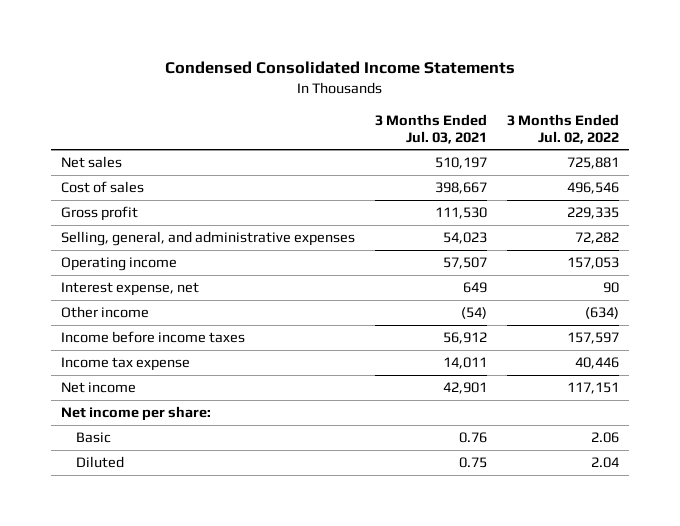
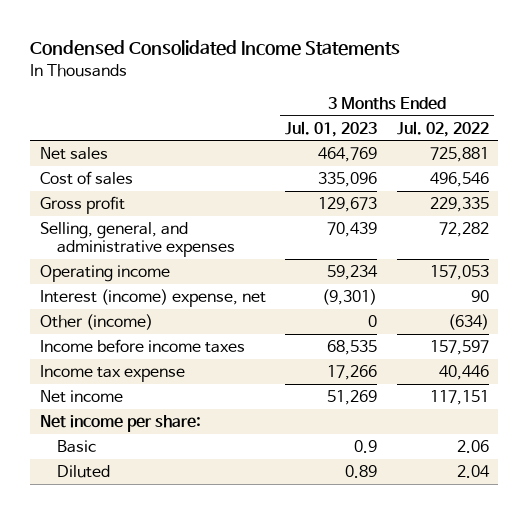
[375,113,488,144] 3 Months Ended Jul. 03, 2021 -> none
none -> [285,120,378,137] Jul. 01, 2023
[60,282,199,297] Interest expense, net -> [39,288,266,307] Interest (income) expense, net
[60,306,149,319] Other income -> [39,313,153,330] Other (income)

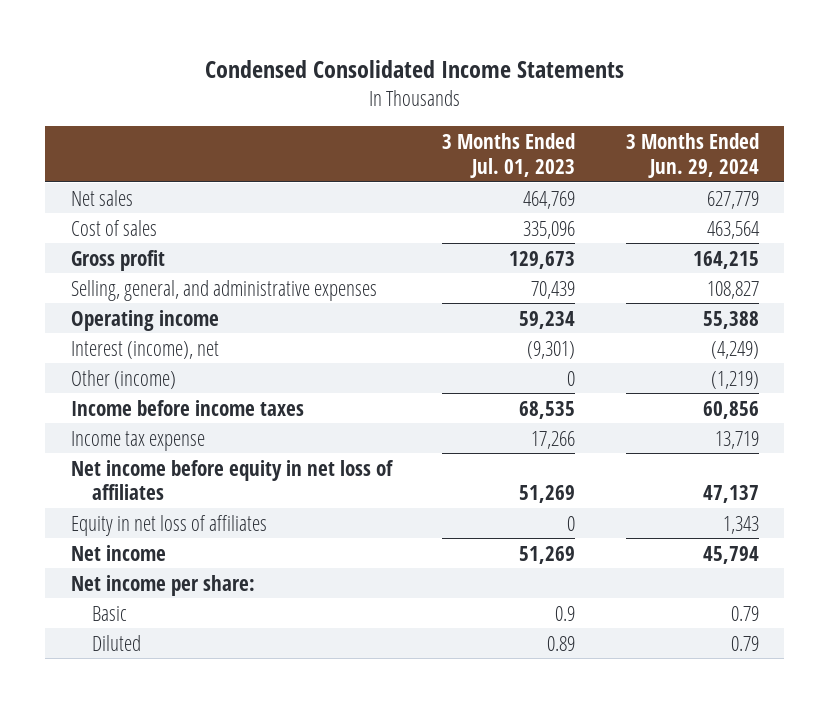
[396,120,489,137] Jul. 02, 2022 -> none
none -> [625,132,759,178] 3 Months Ended Jun. 29, 2024
[39,288,266,307] Interest (income) expense, net -> [70,340,219,359] Interest (income), net
none -> [70,459,394,501] Net income before equity in net loss of affiliates
none -> [70,514,267,536] Equity in net loss of affiliates

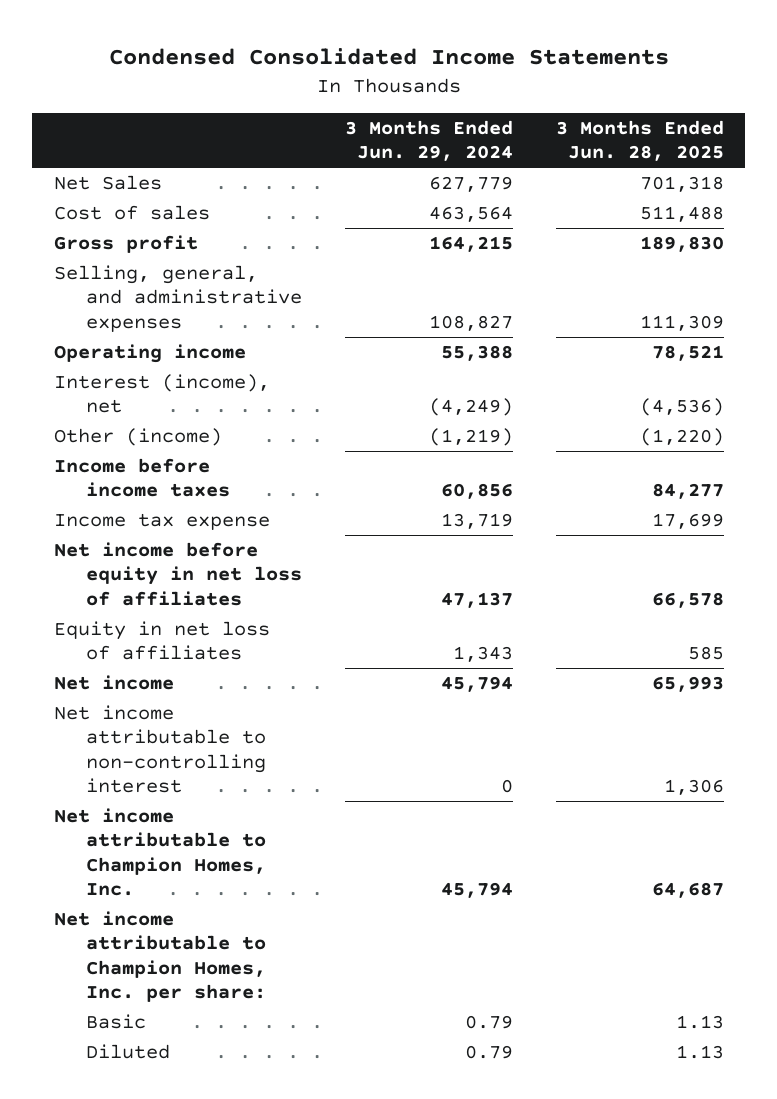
[442,132,576,178] 3 Months Ended Jul. 01, 2023 -> none
none -> [555,119,724,162] 3 Months Ended Jun. 28, 2025
[70,189,133,206] Net sales -> [53,175,162,191] Net Sales
none -> [53,705,266,794] Net income attributable to non-controlling interest
none -> [53,808,266,897] Net income attributable to Champion Homes, Inc.
[70,574,255,596] Net income per share: -> [53,911,266,1003] Net income attributable to Champion Homes, Inc. per share:

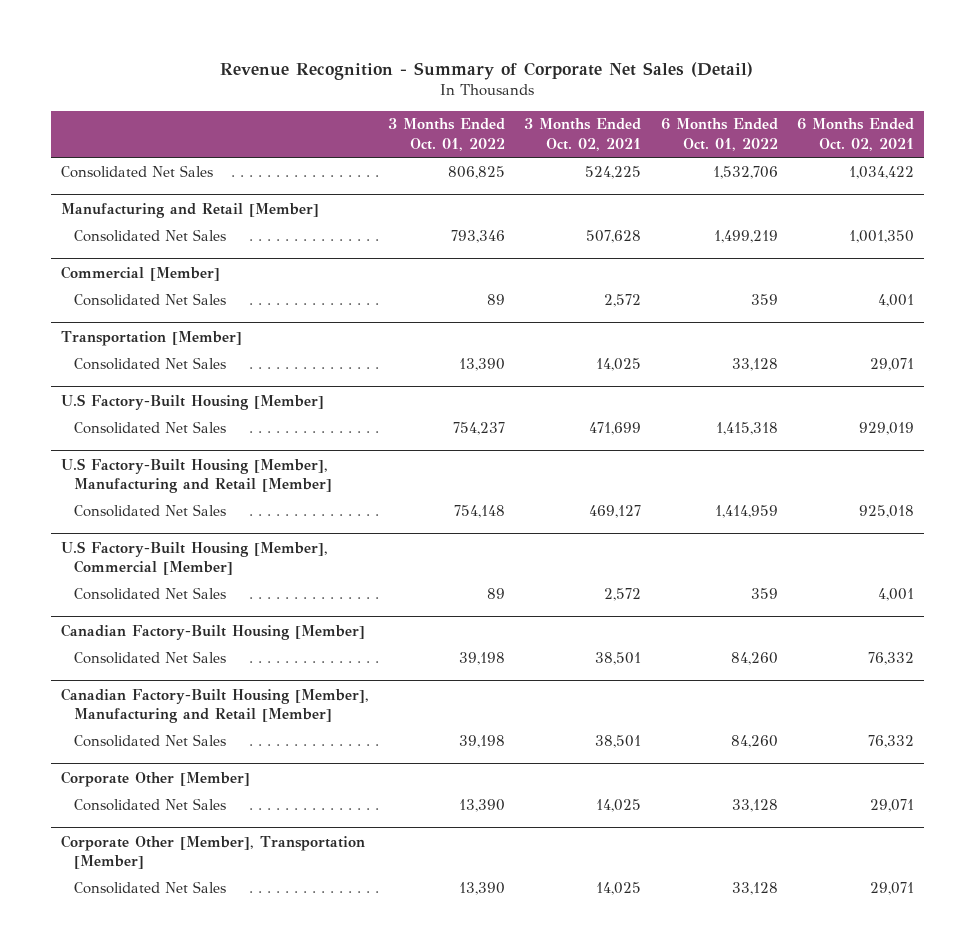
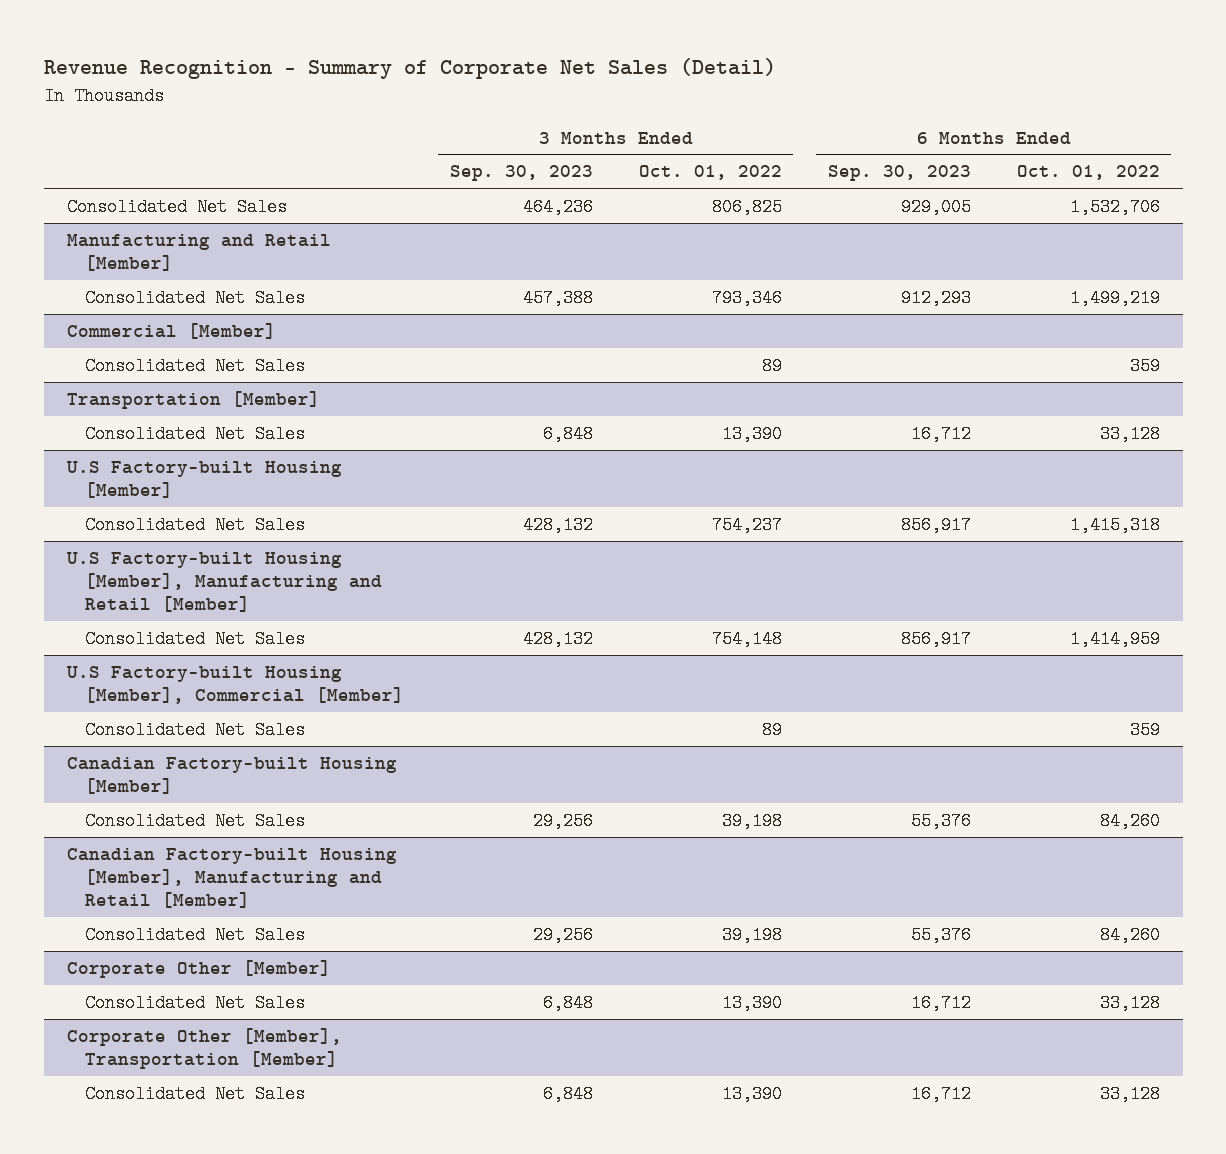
[524,118,642,151] 3 Months Ended Oct. 02, 2021 -> none
[796,118,914,151] 6 Months Ended Oct. 02, 2021 -> none
none -> [449,165,593,182] Sep. 30, 2023
none -> [827,165,971,182] Sep. 30, 2023
[60,393,324,410] U.S Factory-Built Housing [Member] -> [65,460,342,499] U.S Factory-built Housing [Member]
[60,457,332,493] U.S Factory-Built Housing [Member], Manufacturing and Retail [Member] -> [65,551,382,613] U.S Factory-built Housing [Member], Manufacturing and Retail [Member]
[60,540,328,575] U.S Factory-Built Housing [Member], Commercial [Member] -> [65,665,404,705] U.S Factory-built Housing [Member], Commercial [Member]
[60,623,365,640] Canadian Factory-Built Housing [Member] -> [66,756,397,795] Canadian Factory-built Housing [Member]
[60,687,369,723] Canadian Factory-Built Housing [Member], Manufacturing and Retail [Member] -> [66,847,397,909] Canadian Factory-built Housing [Member], Manufacturing and Retail [Member]

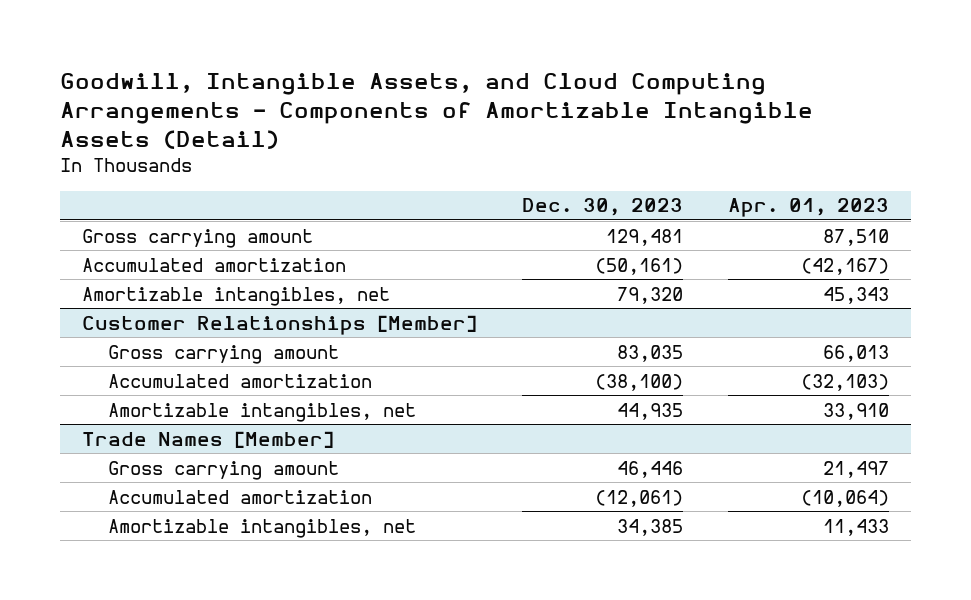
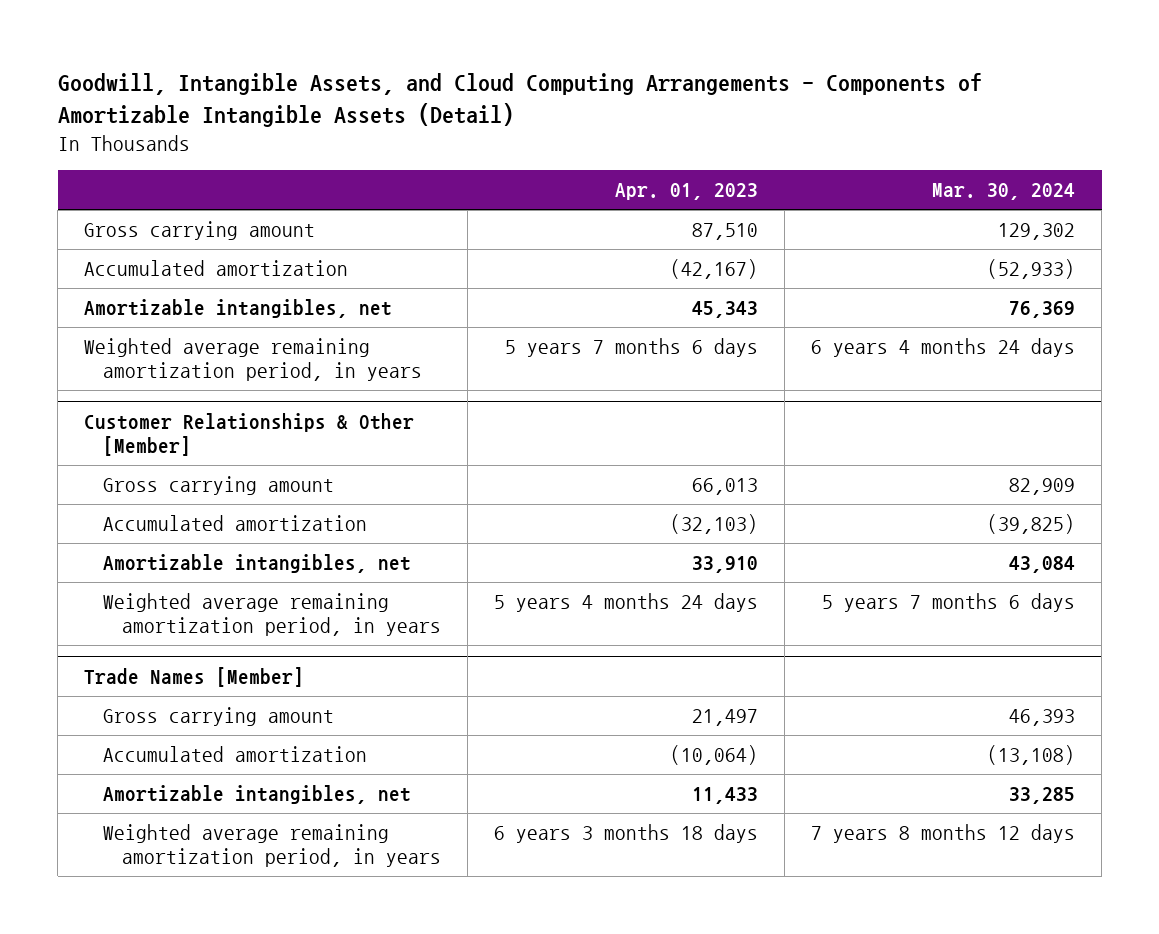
[522,198,684,217] Dec. 30, 2023 -> none
none -> [931,183,1075,201] Mar. 30, 2024
none -> [84,338,423,381] Weighted average remaining amortization period, in years
[82,314,478,335] Customer Relationships [Member] -> [84,412,415,456] Customer Relationships & Other [Member]
none -> [103,593,441,636] Weighted average remaining amortization period, in years
none -> [103,824,441,867] Weighted average remaining amortization period, in years

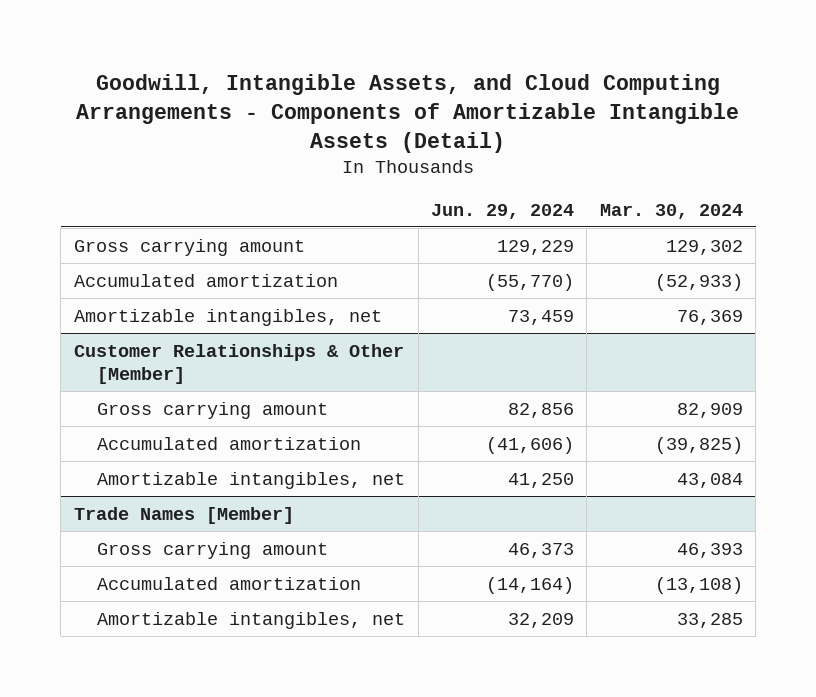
[614,183,758,201] Apr. 01, 2023 -> none
none -> [431,203,575,219] Jun. 29, 2024
[84,338,423,381] Weighted average remaining amortization period, in years -> none
[103,593,441,636] Weighted average remaining amortization period, in years -> none
[103,824,441,867] Weighted average remaining amortization period, in years -> none

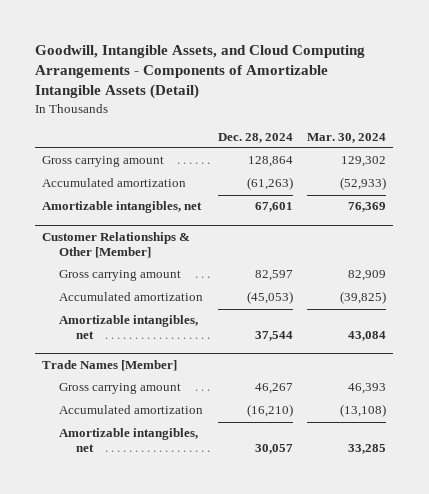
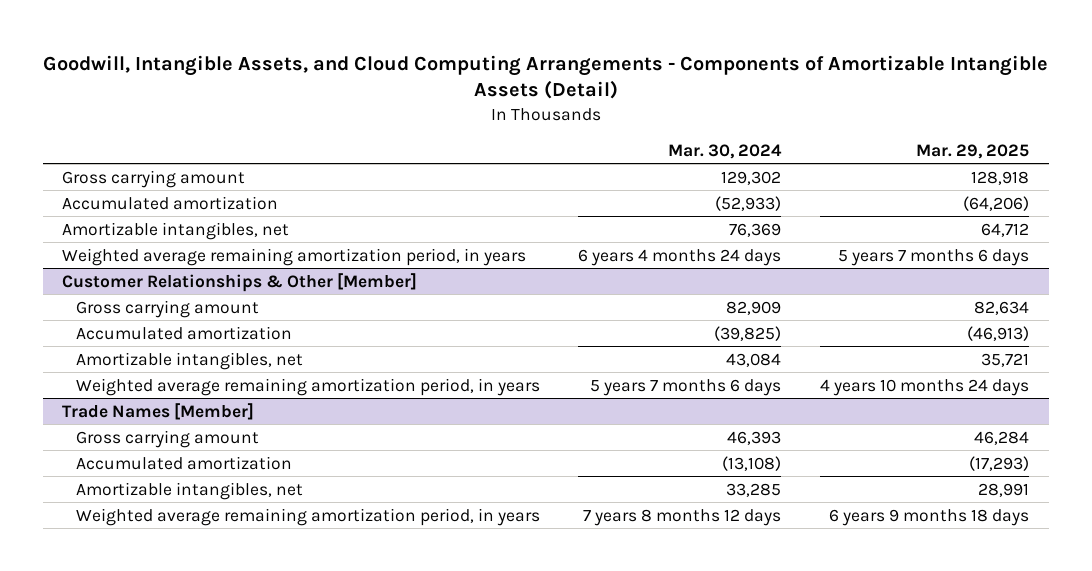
[217,132,293,143] Dec. 28, 2024 -> none
none -> [916,143,1030,159] Mar. 29, 2025
none -> [62,247,527,266] Weighted average remaining amortization period, in years
none -> [75,377,540,396] Weighted average remaining amortization period, in years
none -> [75,507,540,526] Weighted average remaining amortization period, in years

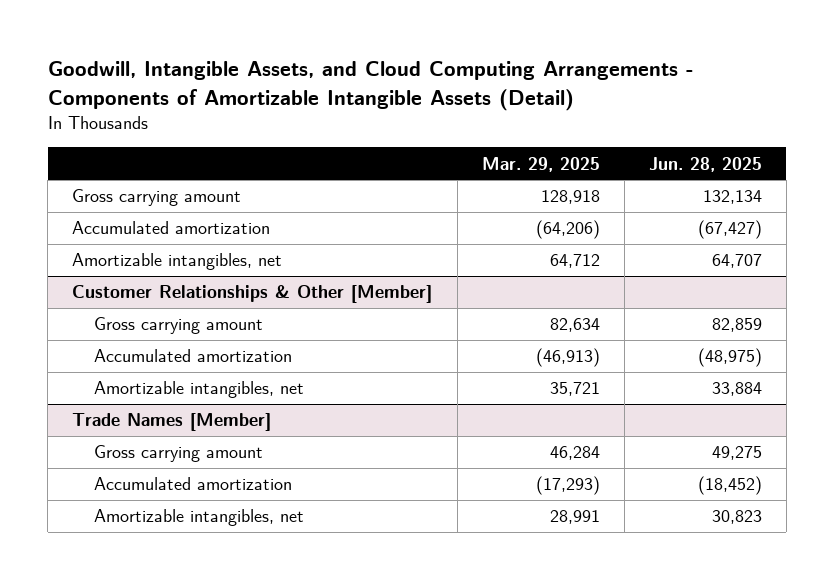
[668,143,783,159] Mar. 30, 2024 -> none
none -> [648,156,762,172] Jun. 28, 2025
[62,247,527,266] Weighted average remaining amortization period, in years -> none
[75,377,540,396] Weighted average remaining amortization period, in years -> none
[75,507,540,526] Weighted average remaining amortization period, in years -> none

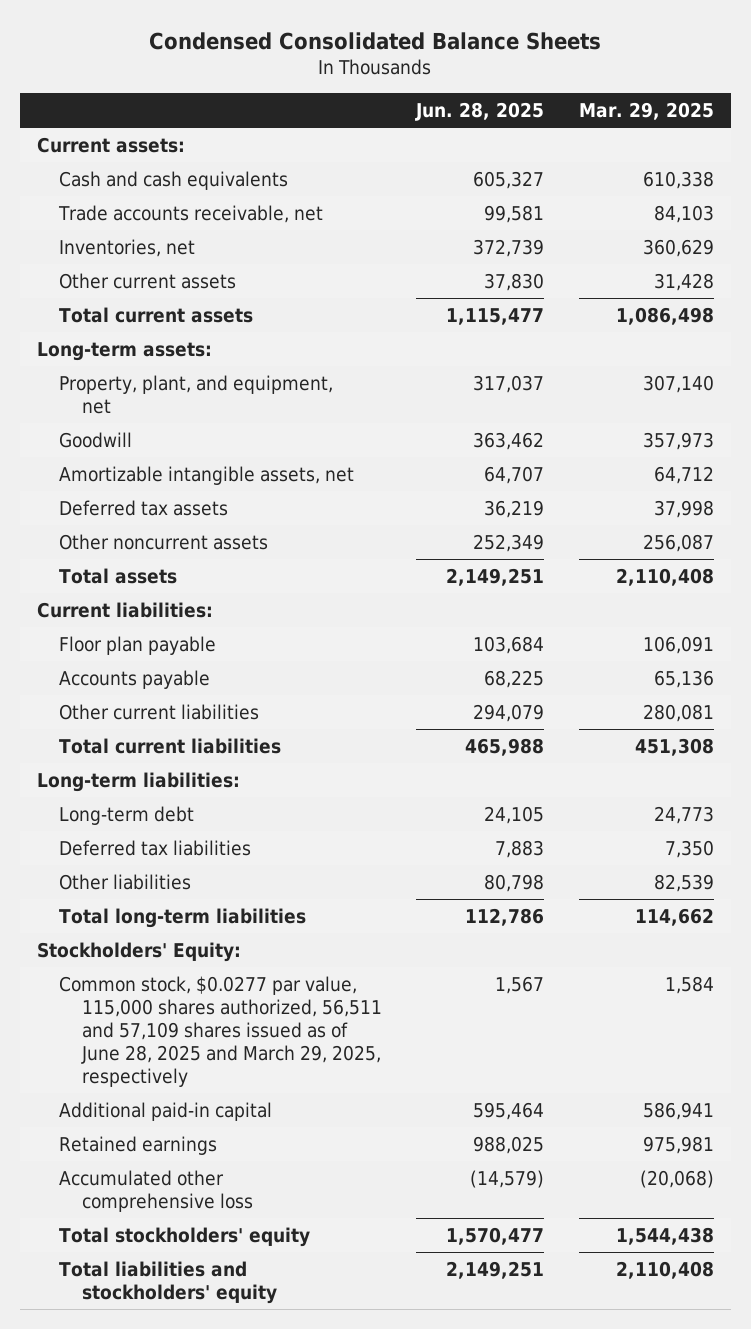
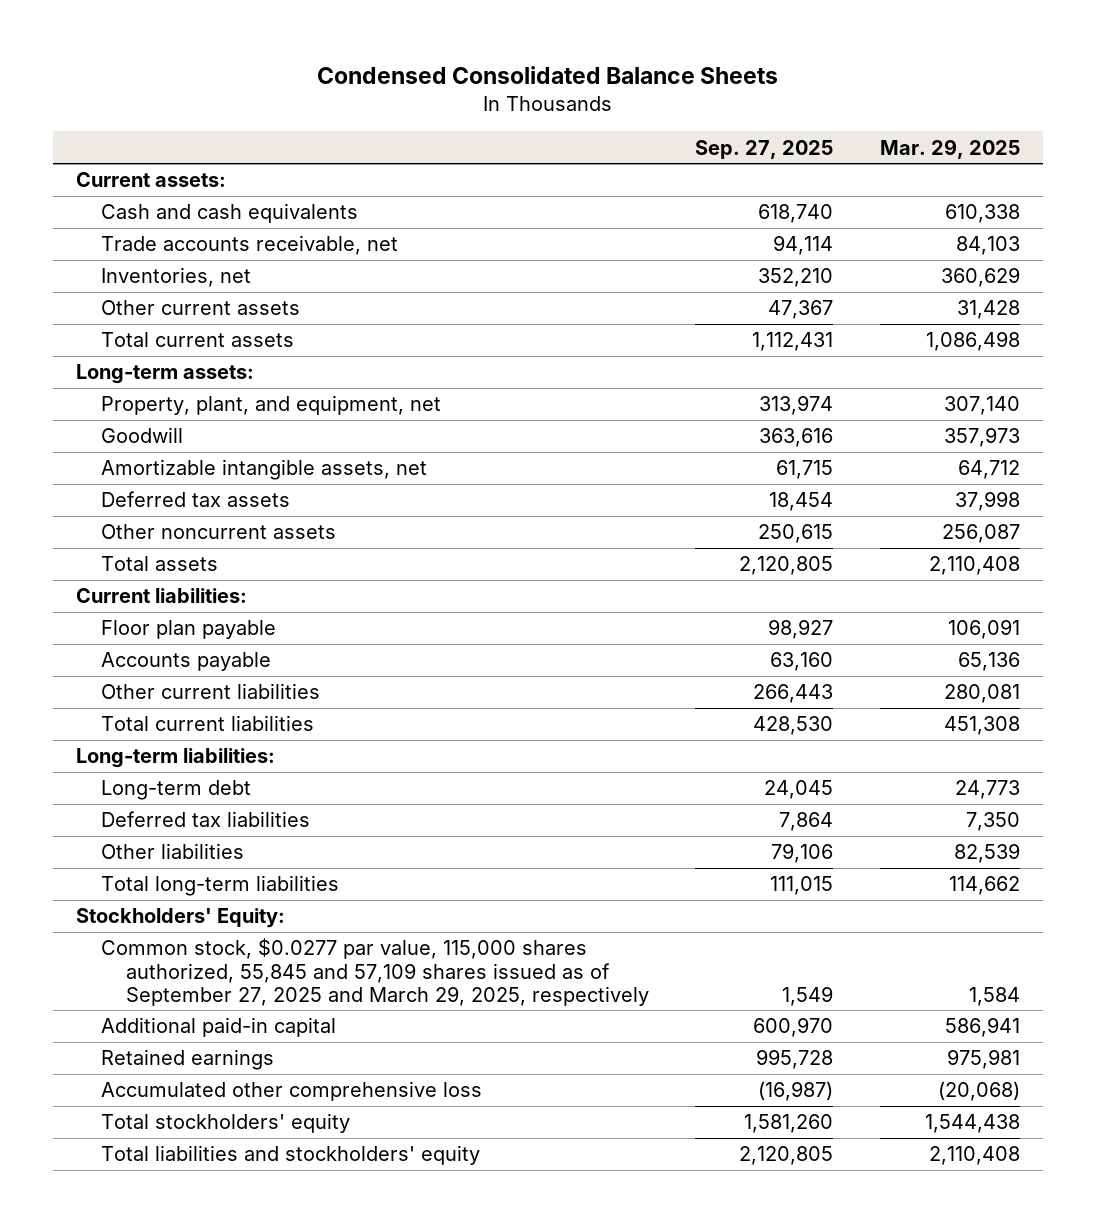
[415,102,545,122] Jun. 28, 2025 -> none
none -> [695,139,834,159] Sep. 27, 2025
[59,976,382,1087] Common stock, $0.0277 par value, 115,000 shares authorized, 56,511 and 57,109 shares issued as of June 28, 2025 and March 29, 2025, respectively -> [101,938,649,1006] Common stock, $0.0277 par value, 115,000 shares authorized, 55,845 and 57,109 shares issued as of September 27, 2025 and March 29, 2025, respectively

